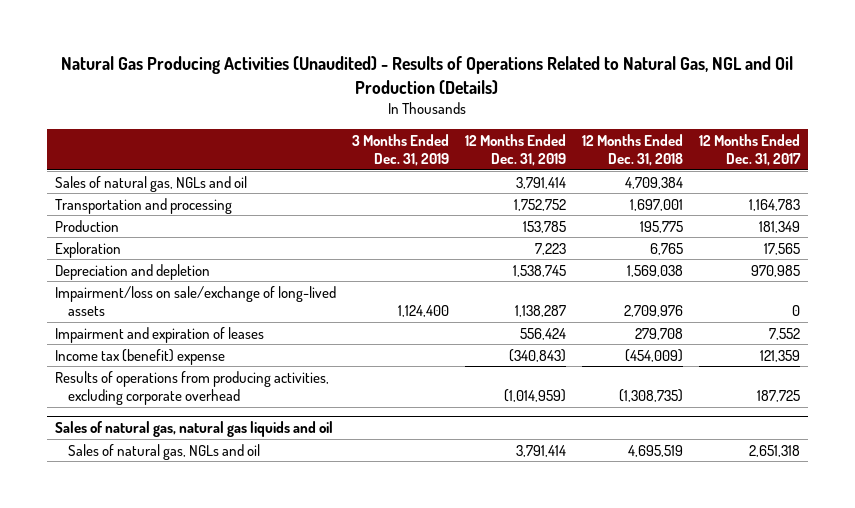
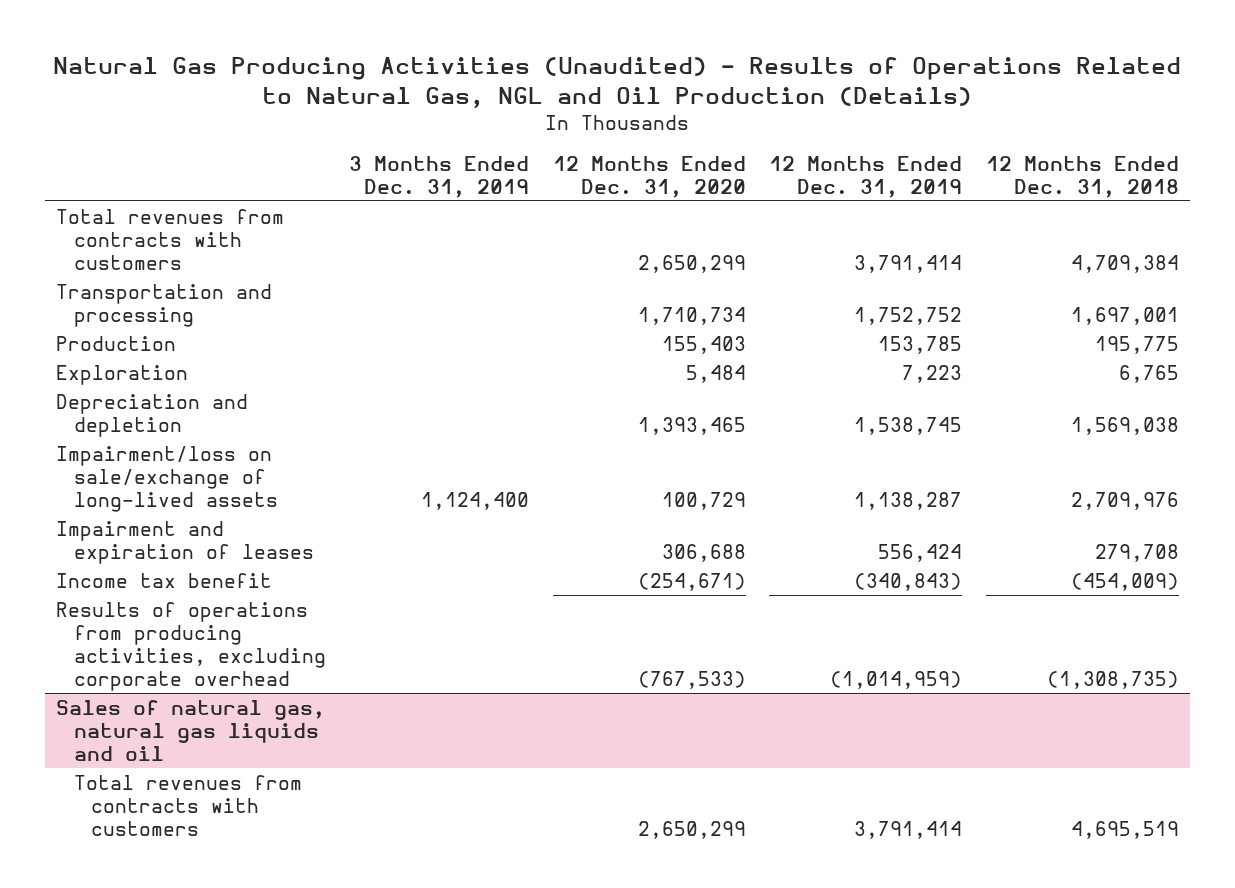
[698,133,801,166] 12 Months Ended Dec. 31, 2017 -> none
none -> [552,155,746,198] 12 Months Ended Dec. 31, 2020
[54,175,247,192] Sales of natural gas, NGLs and oil -> [56,208,285,270] Total revenues from contracts with customers
[54,348,225,365] Income tax (benefit) expense -> [56,572,273,588] Income tax benefit
[68,443,261,460] Sales of natural gas, NGLs and oil -> [73,774,302,836] Total revenues from contracts with customers

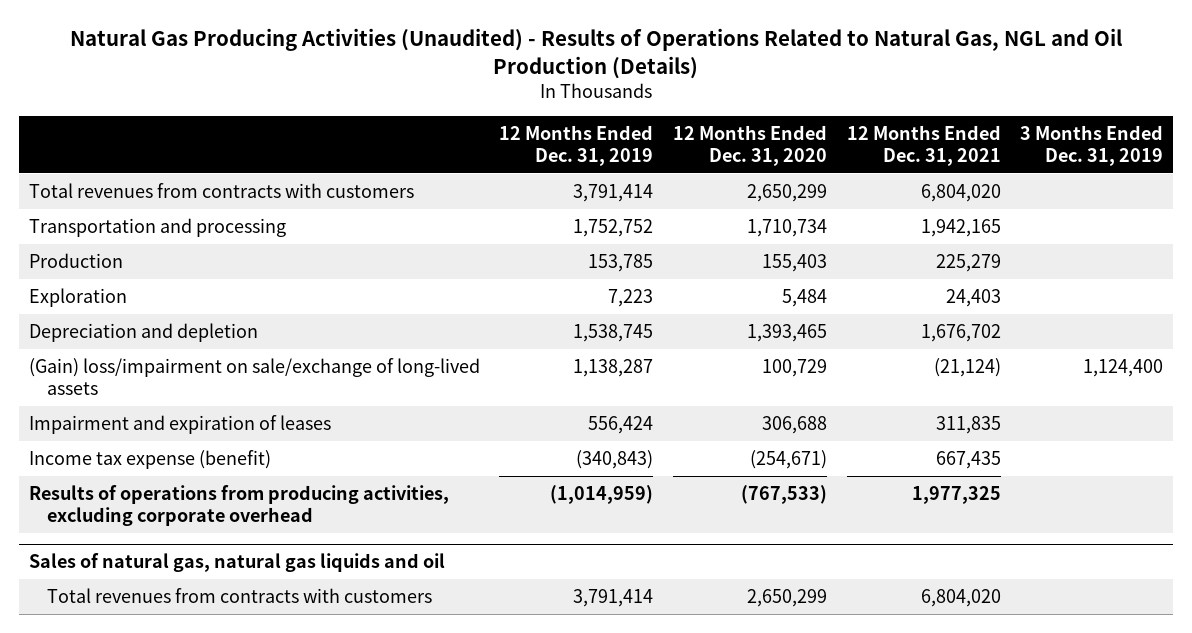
[985,155,1179,198] 12 Months Ended Dec. 31, 2018 -> none
none -> [846,124,1001,166] 12 Months Ended Dec. 31, 2021
[56,445,278,512] Impairment/loss on sale/exchange of long-lived assets -> [28,357,480,396] (Gain) loss/impairment on sale/exchange of long-lived assets
[56,572,273,588] Income tax benefit -> [28,449,271,469] Income tax expense (benefit)

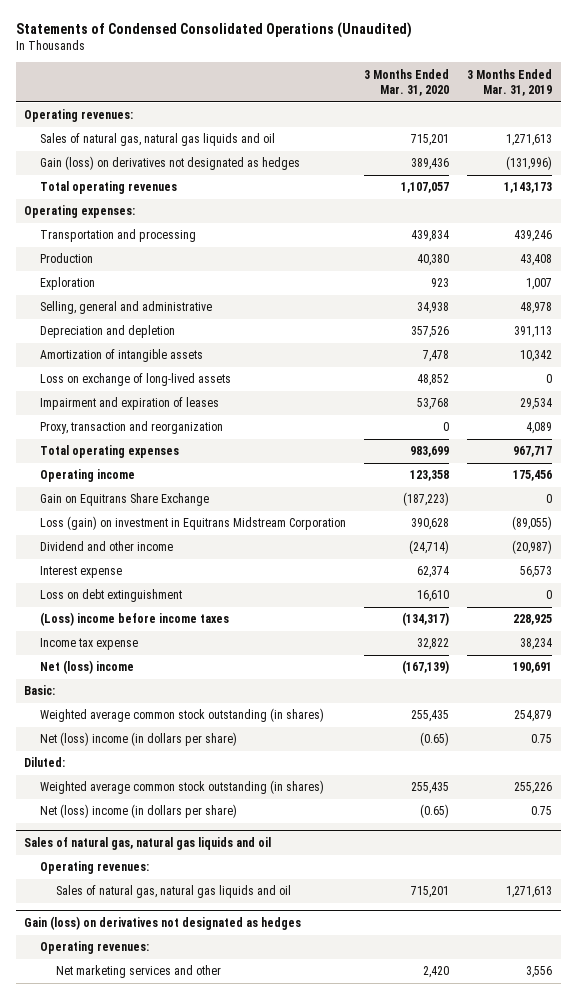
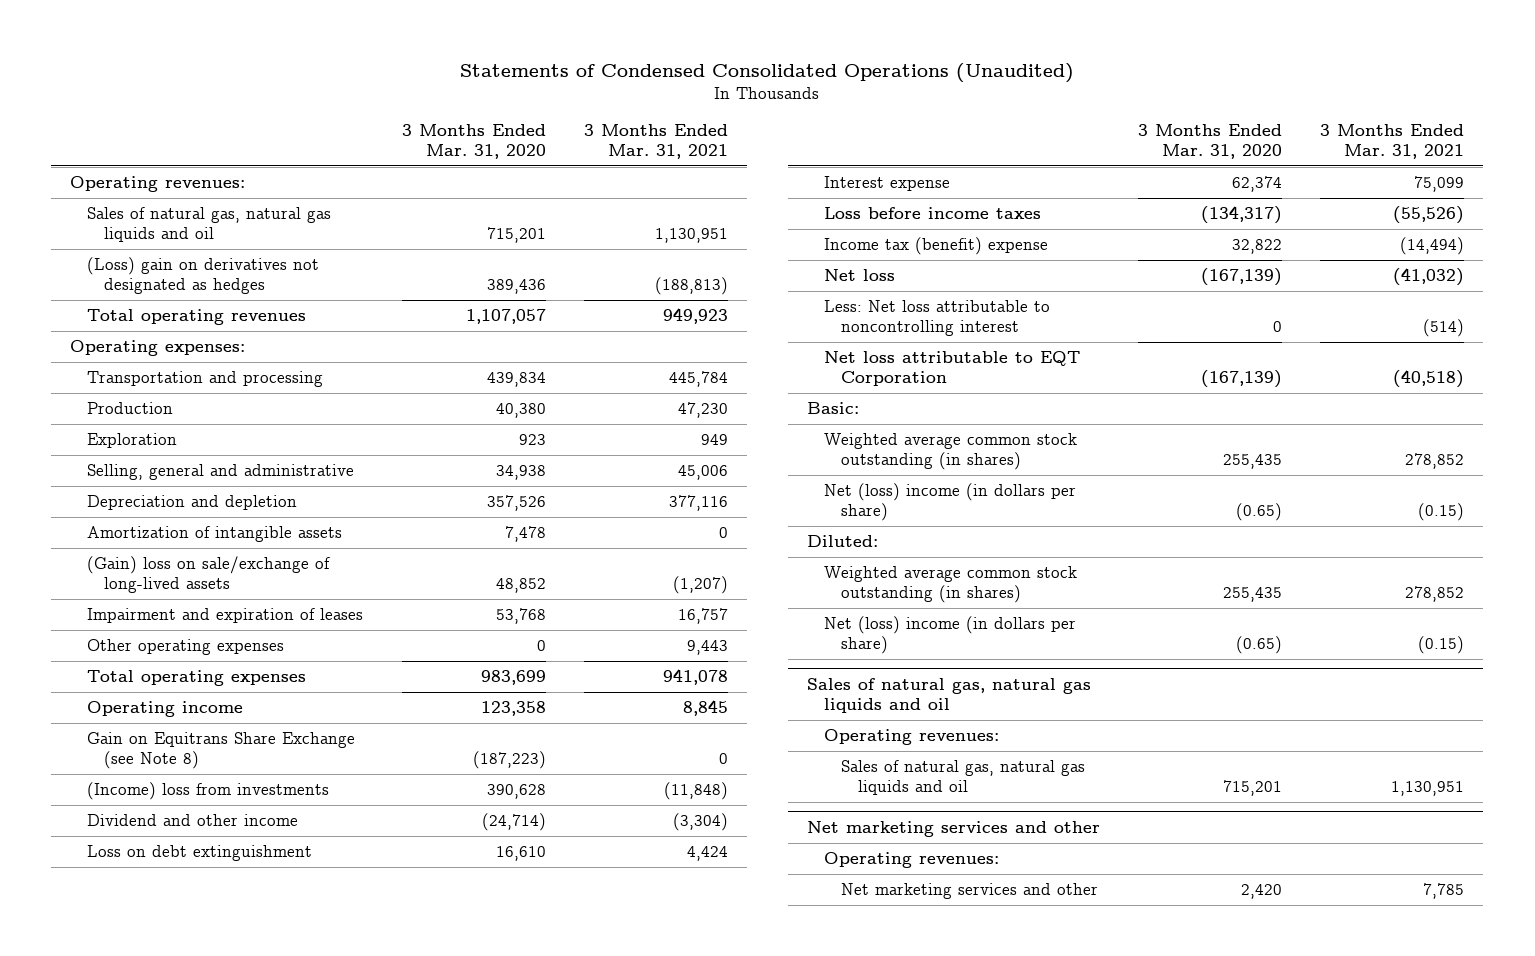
[466,68,552,96] 3 Months Ended Mar. 31, 2019 -> none
none -> [583,123,728,159] 3 Months Ended Mar. 31, 2021
[40,156,301,171] Gain (loss) on derivatives not designated as hedges -> [87,257,320,294] (Loss) gain on derivatives not designated as hedges
[40,373,232,387] Loss on exchange of long-lived assets -> [87,556,331,593] (Gain) loss on sale/exchange of long-lived assets
[40,421,224,435] Proxy, transaction and reorganization -> none
none -> [87,639,285,656] Other operating expenses
[40,493,210,507] Gain on Equitrans Share Exchange -> [87,732,356,769] Gain on Equitrans Share Exchange (see Note 8)
[40,516,347,531] Loss (gain) on investment in Equitrans Midstream Corporation -> [87,782,330,801] (Income) loss from investments
[40,566,123,579] Interest expense -> [823,176,950,192] Interest expense
[40,612,230,627] (Loss) income before income taxes -> [823,207,1041,220] Loss before income taxes
[40,638,139,651] Income tax expense -> [823,237,1048,256] Income tax (benefit) expense
none -> [823,269,895,282] Net loss
none -> [823,300,1050,336] Less: Net loss attributable to noncontrolling interest
[40,660,135,675] Net (loss) income -> [823,351,1080,386] Net loss attributable to EQT Corporation
[24,915,302,930] Gain (loss) on derivatives not designated as hedges -> [806,821,1100,838] Net marketing services and other

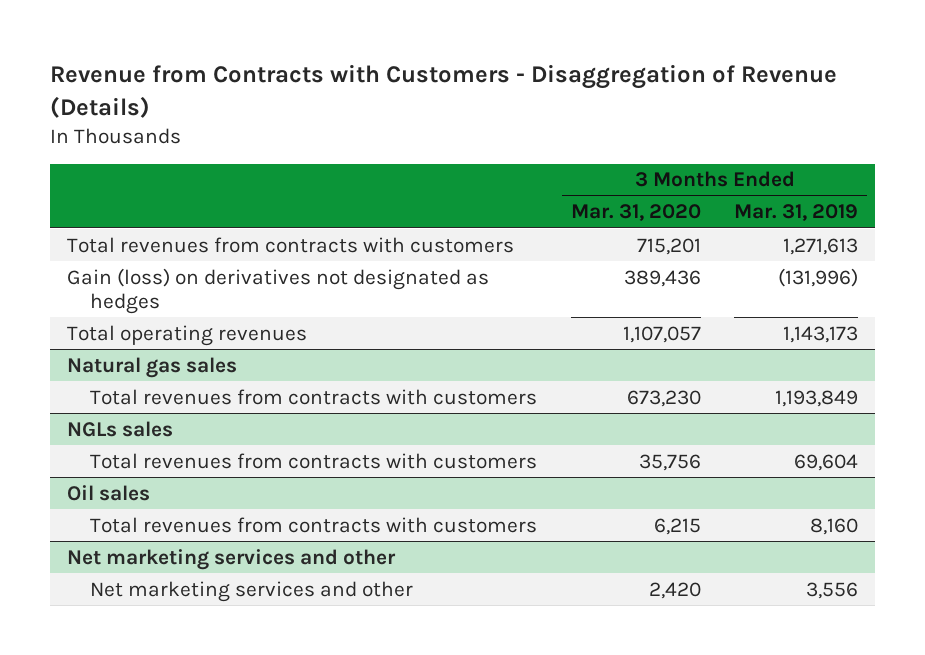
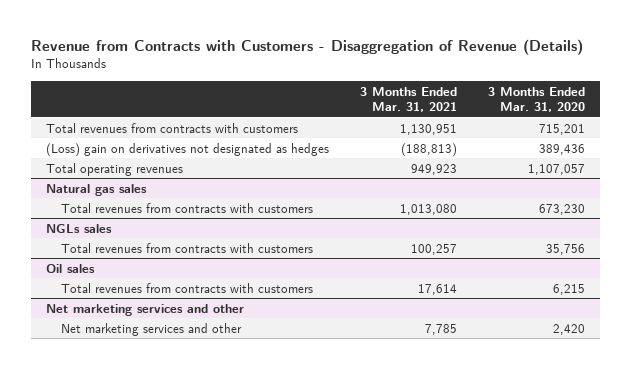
[734,204,859,222] Mar. 31, 2019 -> none
none -> [359,86,457,113] 3 Months Ended Mar. 31, 2021
[66,267,489,314] Gain (loss) on derivatives not designated as hedges -> [46,142,330,157] (Loss) gain on derivatives not designated as hedges

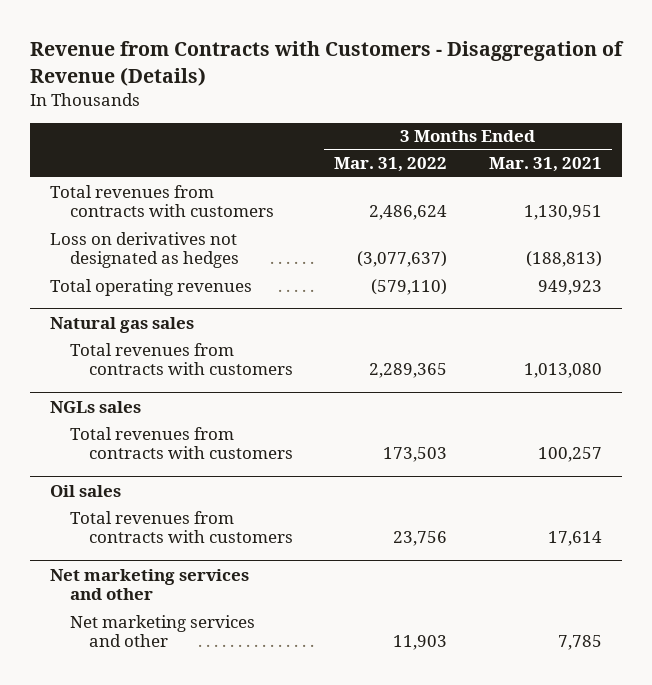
[487,86,585,113] 3 Months Ended Mar. 31, 2020 -> none
none -> [334,157,448,173] Mar. 31, 2022
[46,142,330,157] (Loss) gain on derivatives not designated as hedges -> [50,231,239,269] Loss on derivatives not designated as hedges

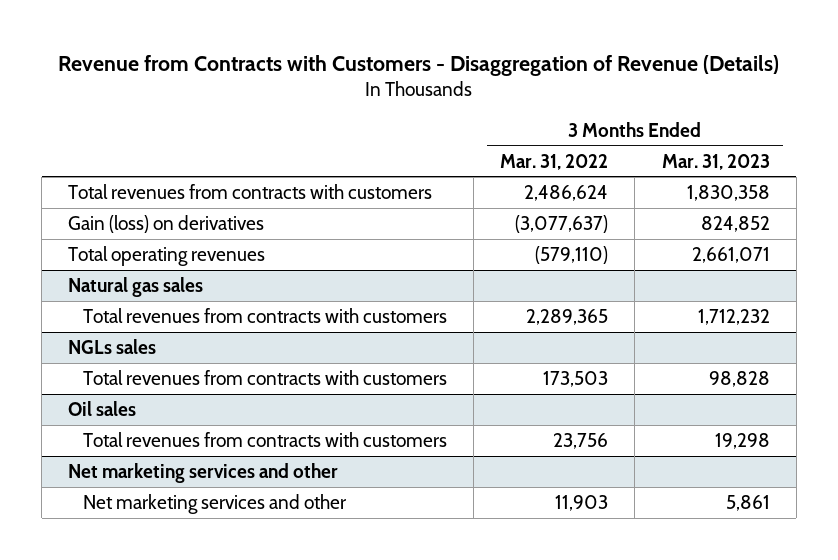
[488,157,602,173] Mar. 31, 2021 -> none
none -> [661,153,770,170] Mar. 31, 2023
[50,231,239,269] Loss on derivatives not designated as hedges -> [68,214,265,233] Gain (loss) on derivatives

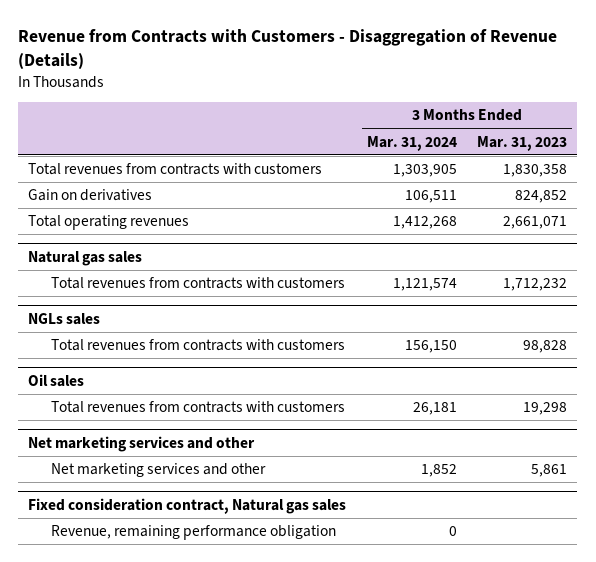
[500,153,609,170] Mar. 31, 2022 -> none
none -> [366,135,457,151] Mar. 31, 2024
[68,214,265,233] Gain (loss) on derivatives -> [28,189,153,202] Gain on derivatives
none -> [28,497,347,514] Fixed consideration contract, Natural gas sales
none -> [50,525,336,541] Revenue, remaining performance obligation

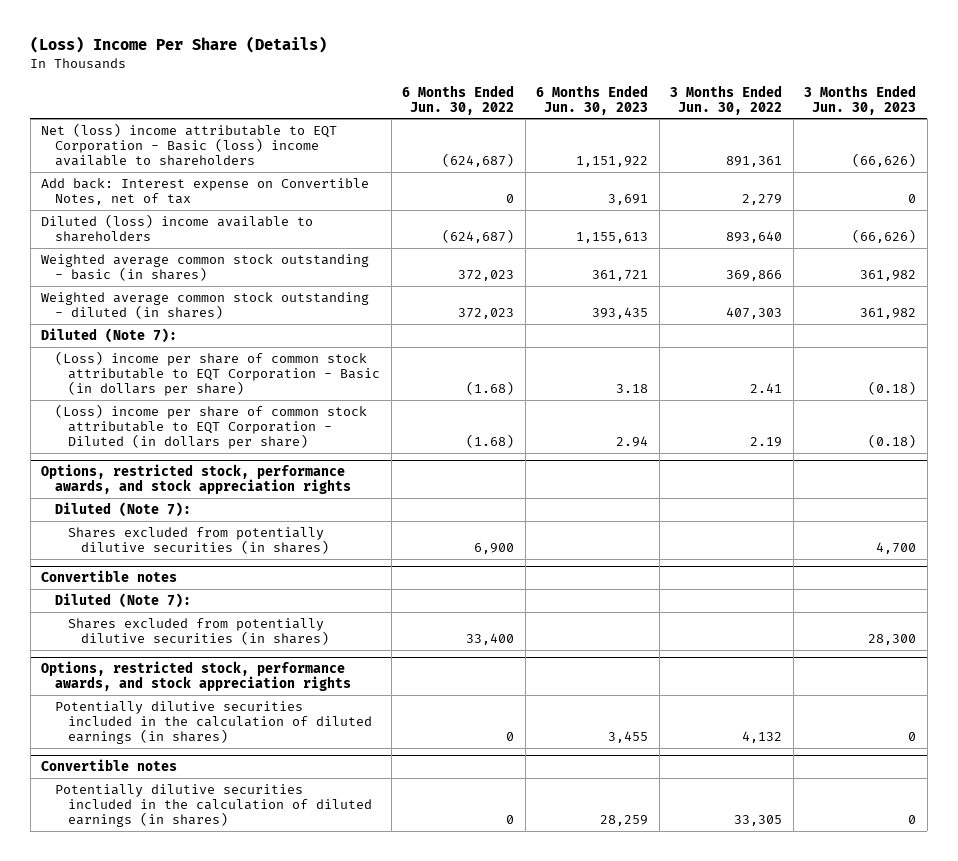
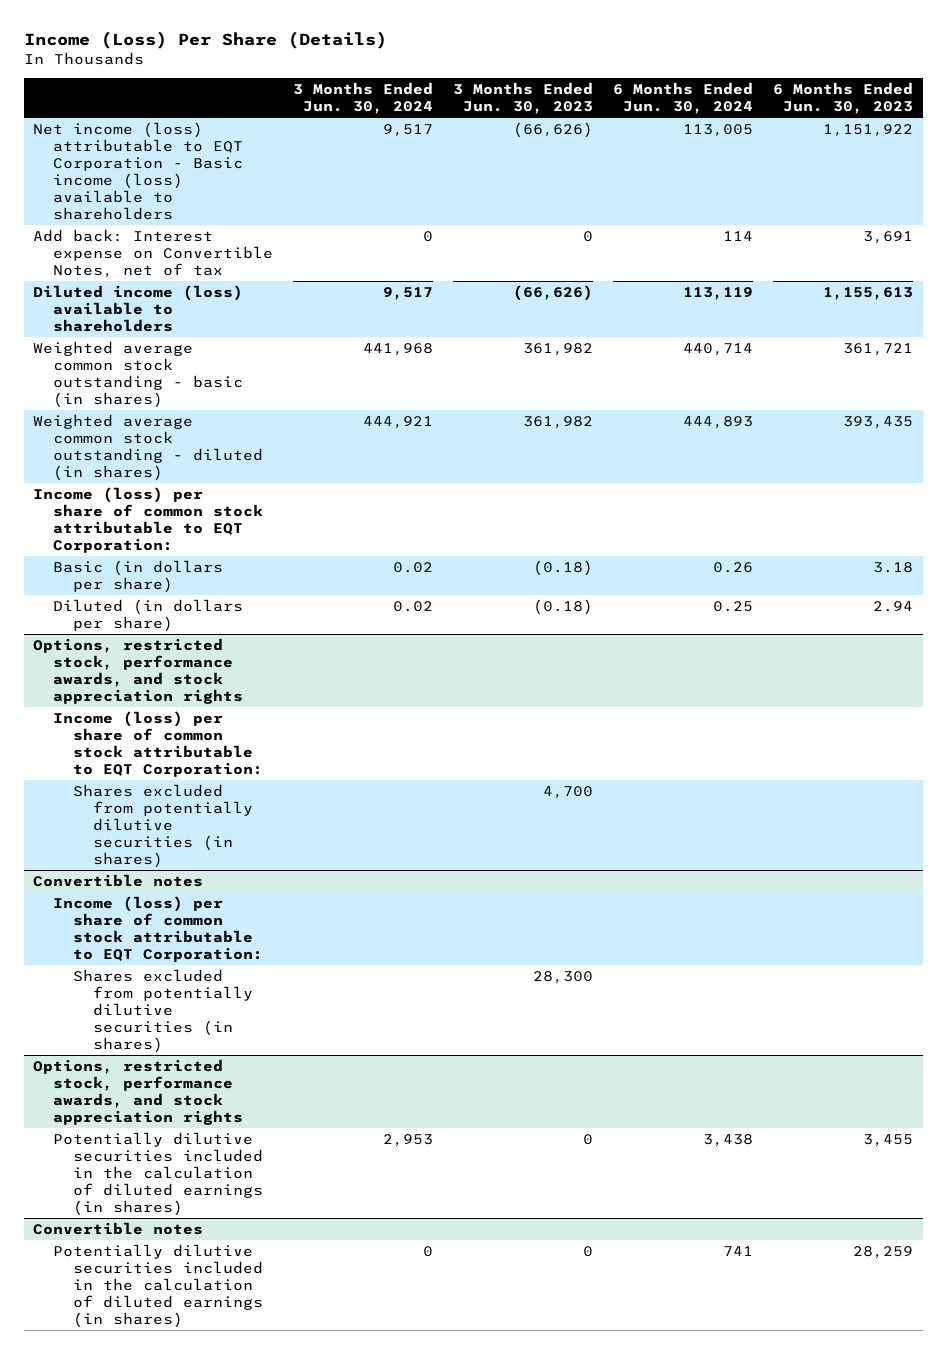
[30,36,328,54] (Loss) Income Per Share (Details) -> [23,31,387,50] Income (Loss) Per Share (Details)
[402,84,515,115] 6 Months Ended Jun. 30, 2022 -> none
[670,84,783,115] 3 Months Ended Jun. 30, 2022 -> none
none -> [293,82,434,115] 3 Months Ended Jun. 30, 2024
none -> [612,82,753,115] 6 Months Ended Jun. 30, 2024
[41,122,338,166] Net (loss) income attributable to EQT Corporation - Basic (loss) income available to shareholders -> [33,121,244,220] Net income (loss) attributable to EQT Corporation - Basic income (loss) available to shareholders
[41,213,314,242] Diluted (loss) income available to shareholders -> [33,284,244,332] Diluted income (loss) available to shareholders
[41,327,178,343] Diluted (Note 7): -> [33,486,264,553] Income (loss) per share of common stock attributable to EQT Corporation:
[54,350,381,396] (Loss) income per share of common stock attributable to EQT Corporation - Basic (in dollars per share) -> [53,559,224,593] Basic (in dollars per share)
[54,403,367,449] (Loss) income per share of common stock attributable to EQT Corporation - Diluted (in dollars per share) -> [53,598,244,632] Diluted (in dollars per share)
[54,501,191,517] Diluted (Note 7): -> [53,710,264,777] Income (loss) per share of common stock attributable to EQT Corporation:
[54,592,191,608] Diluted (Note 7): -> [53,895,264,962] Income (loss) per share of common stock attributable to EQT Corporation:

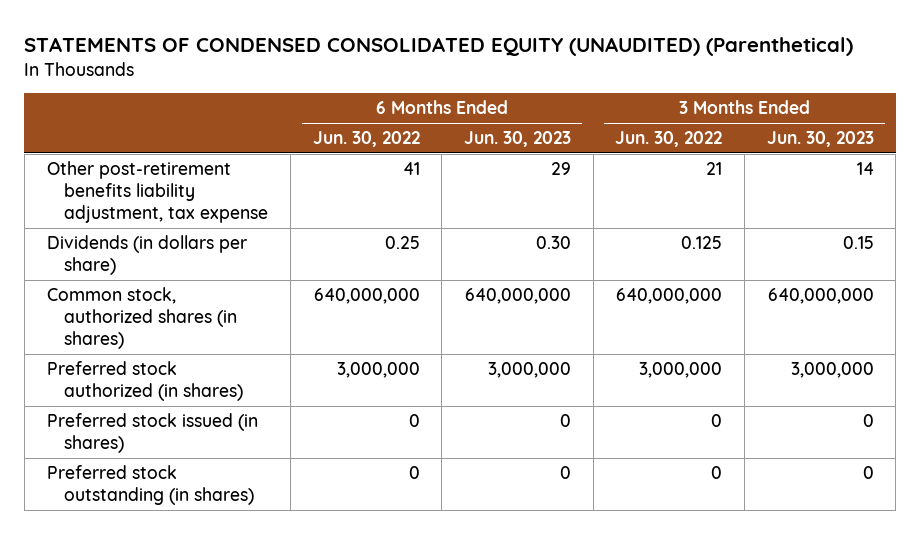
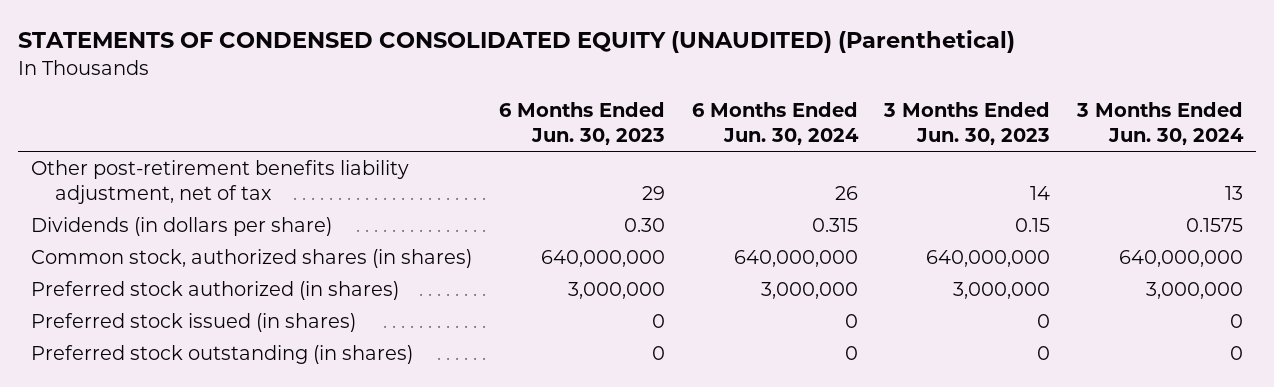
[312,131,420,148] Jun. 30, 2022 -> none
[615,131,723,148] Jun. 30, 2022 -> none
none -> [691,102,859,146] 6 Months Ended Jun. 30, 2024
none -> [1075,102,1244,146] 3 Months Ended Jun. 30, 2024
[46,161,269,224] Other post-retirement benefits liability adjustment, tax expense -> [31,159,410,204] Other post-retirement benefits liability adjustment, net of tax

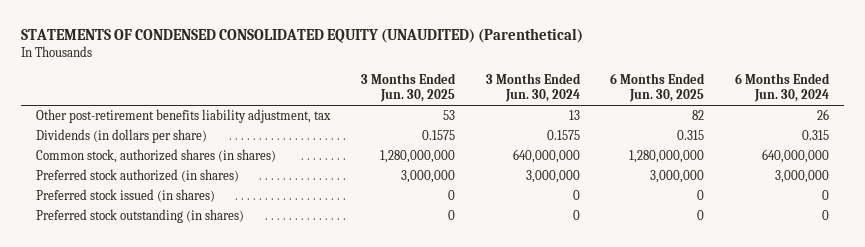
[498,102,665,146] 6 Months Ended Jun. 30, 2023 -> none
[883,102,1051,146] 3 Months Ended Jun. 30, 2023 -> none
none -> [360,72,456,103] 3 Months Ended Jun. 30, 2025
none -> [610,72,706,103] 6 Months Ended Jun. 30, 2025
[31,159,410,204] Other post-retirement benefits liability adjustment, net of tax -> [36,109,332,124] Other post-retirement benefits liability adjustment, tax

